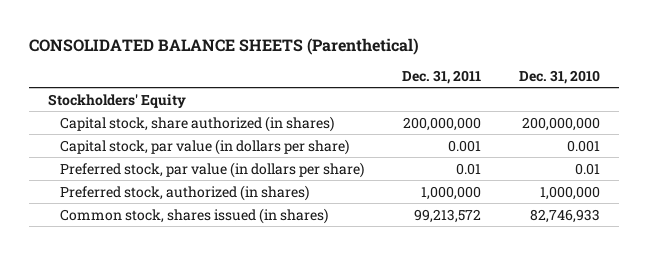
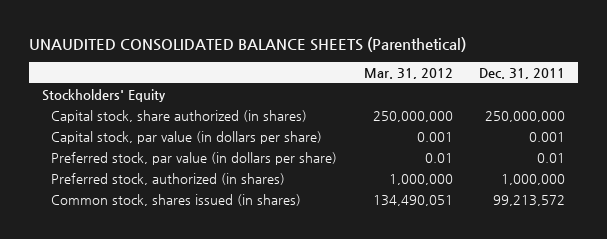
[29,37,420,55] CONSOLIDATED BALANCE SHEETS (Parenthetical) -> [28,36,466,52] UNAUDITED CONSOLIDATED BALANCE SHEETS (Parenthetical)
[519,69,601,84] Dec. 31, 2010 -> none
none -> [363,67,453,79] Mar. 31, 2012
[403,116,482,131] 200,000,000 -> [484,111,565,123] 250,000,000

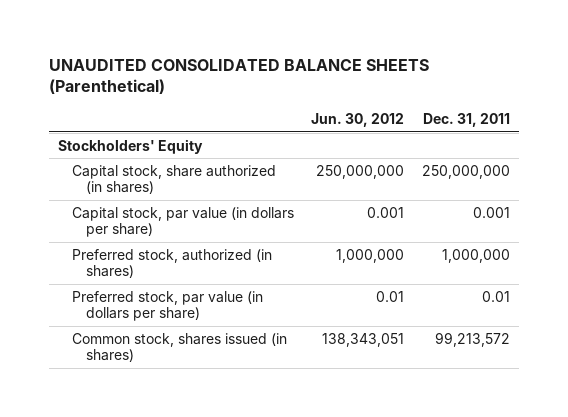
[363,67,453,79] Mar. 31, 2012 -> none
none -> [311,113,405,128] Jun. 30, 2012
[51,152,338,166] Preferred stock, par value (in dollars per share) -> [71,290,263,322] Preferred stock, par value (in dollars per share)

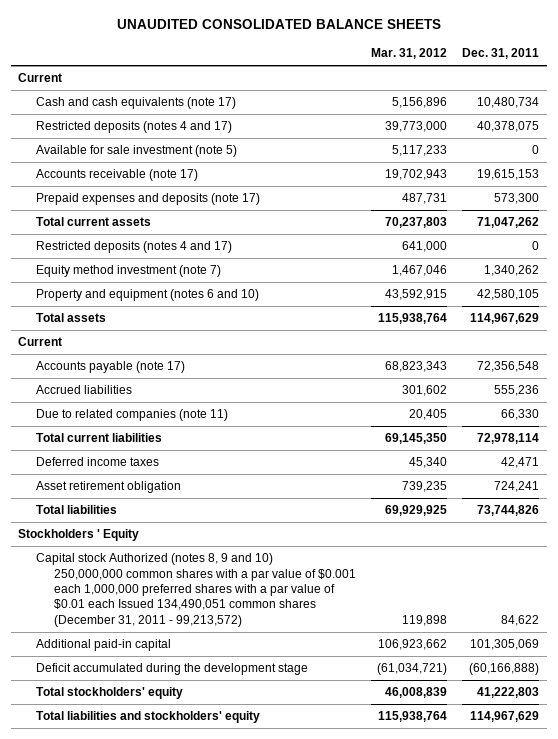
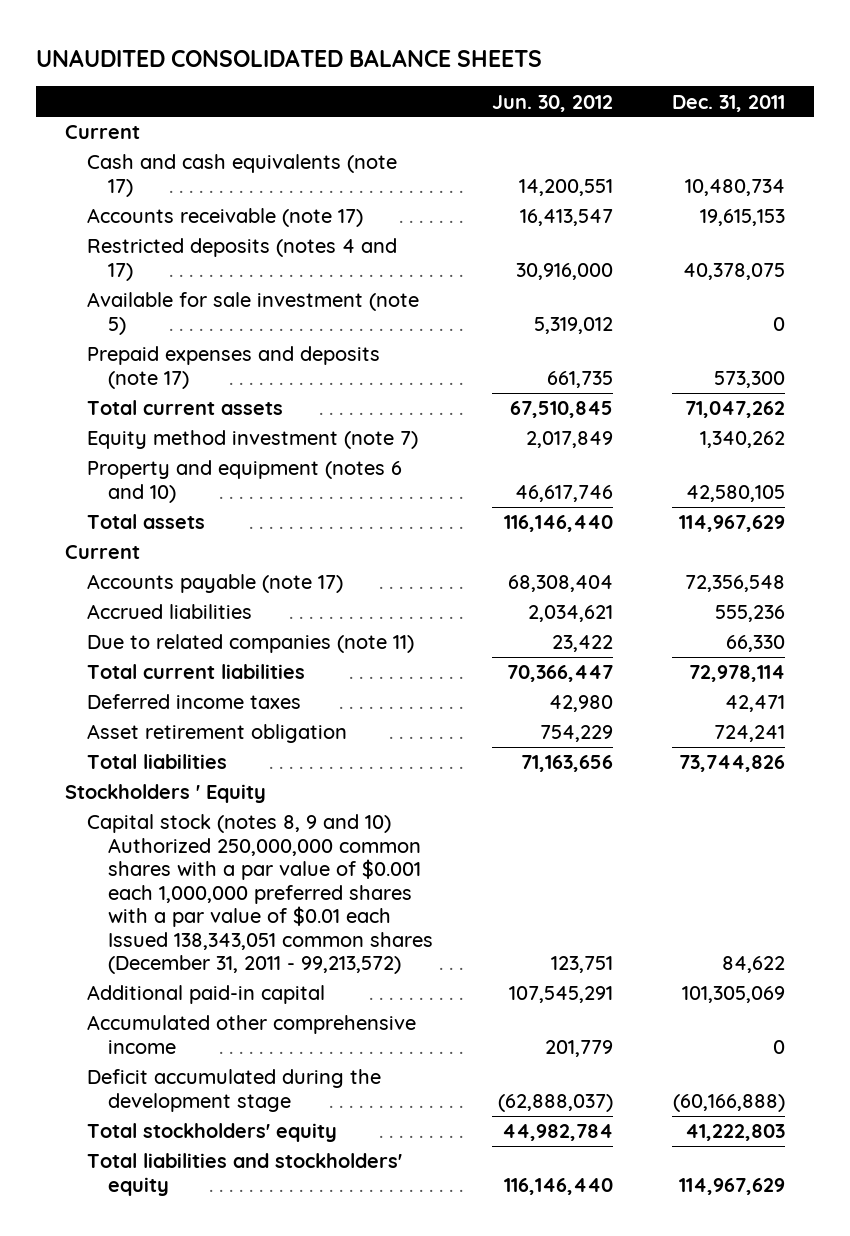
[371,48,448,60] Mar. 31, 2012 -> none
none -> [491,94,613,112] Jun. 30, 2012
[36,169,199,182] Accounts receivable (note 17) -> [86,208,363,228] Accounts receivable (note 17)
[36,241,233,254] Restricted deposits (notes 4 and 17) -> none
[36,553,357,627] Capital stock Authorized (notes 8, 9 and 10) 250,000,000 common shares with a par value of $0.001 each 1,000,000 preferred shares with a par value of $0.01 each Issued 134,490,051 common shares (December 31, 2011 - 99,213,572) -> [86,814,434,975] Capital stock (notes 8, 9 and 10) Authorized 250,000,000 common shares with a par value of $0.001 each 1,000,000 preferred shares with a par value of $0.01 each Issued 138,343,051 common shares (December 31, 2011 - 99,213,572)
none -> [86,1015,416,1054] Accumulated other comprehensive income

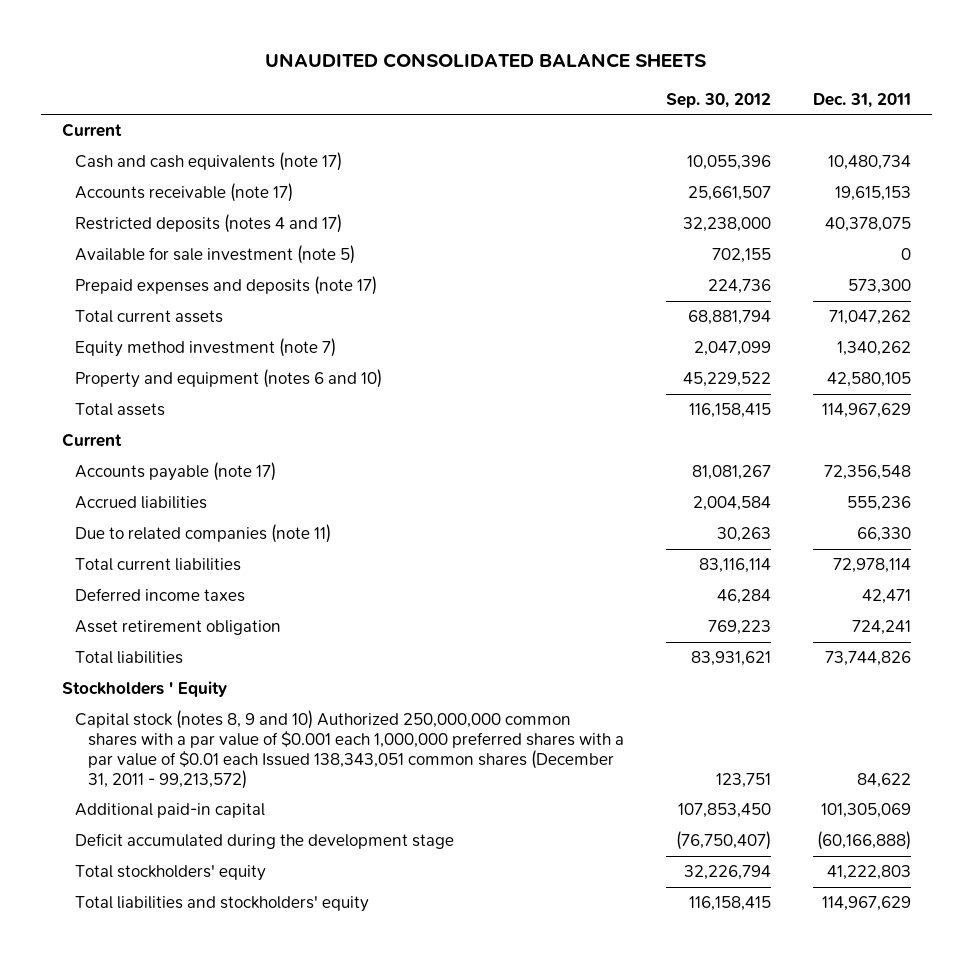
[491,94,613,112] Jun. 30, 2012 -> none
none -> [665,92,771,108] Sep. 30, 2012
[86,1015,416,1054] Accumulated other comprehensive income -> none

